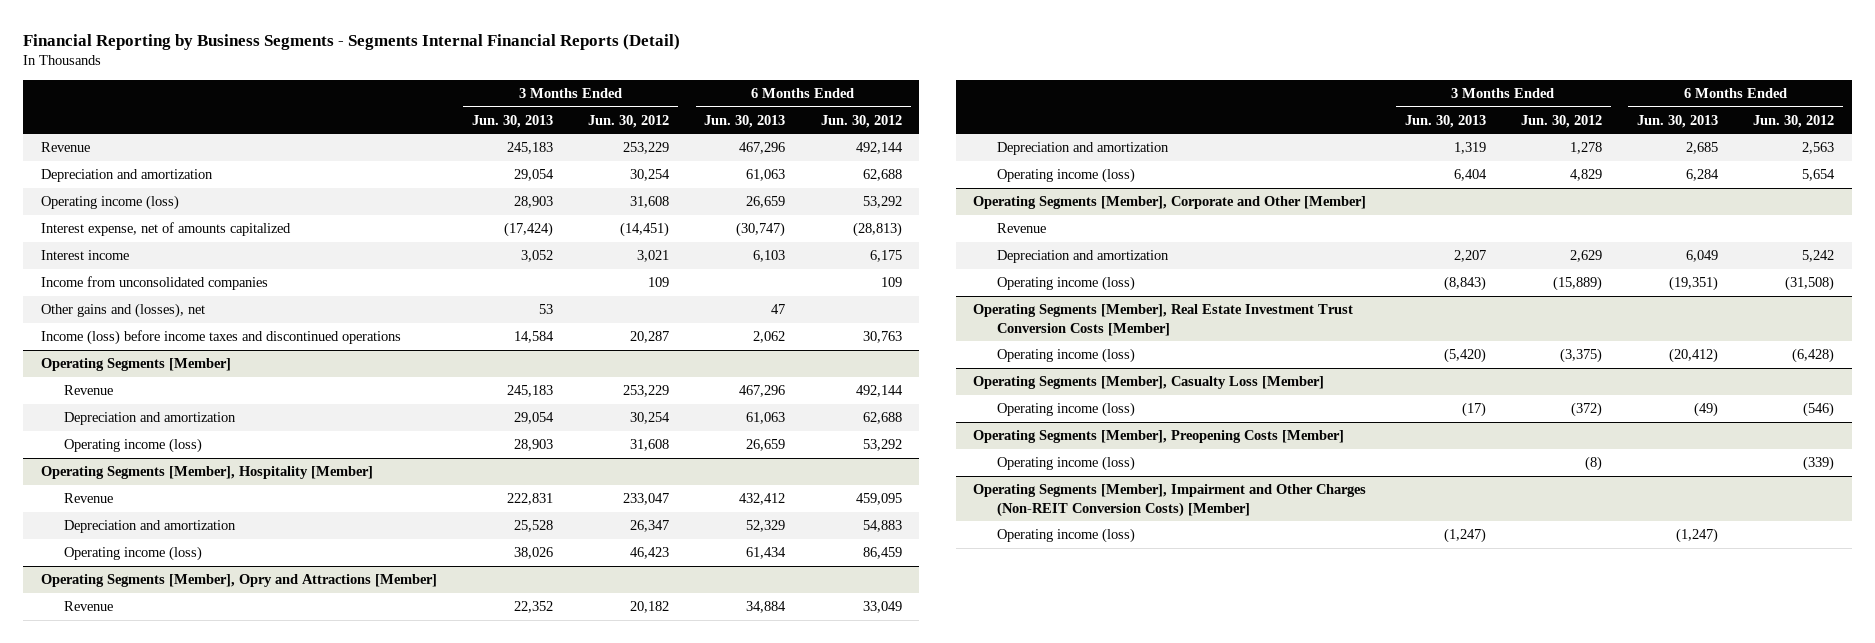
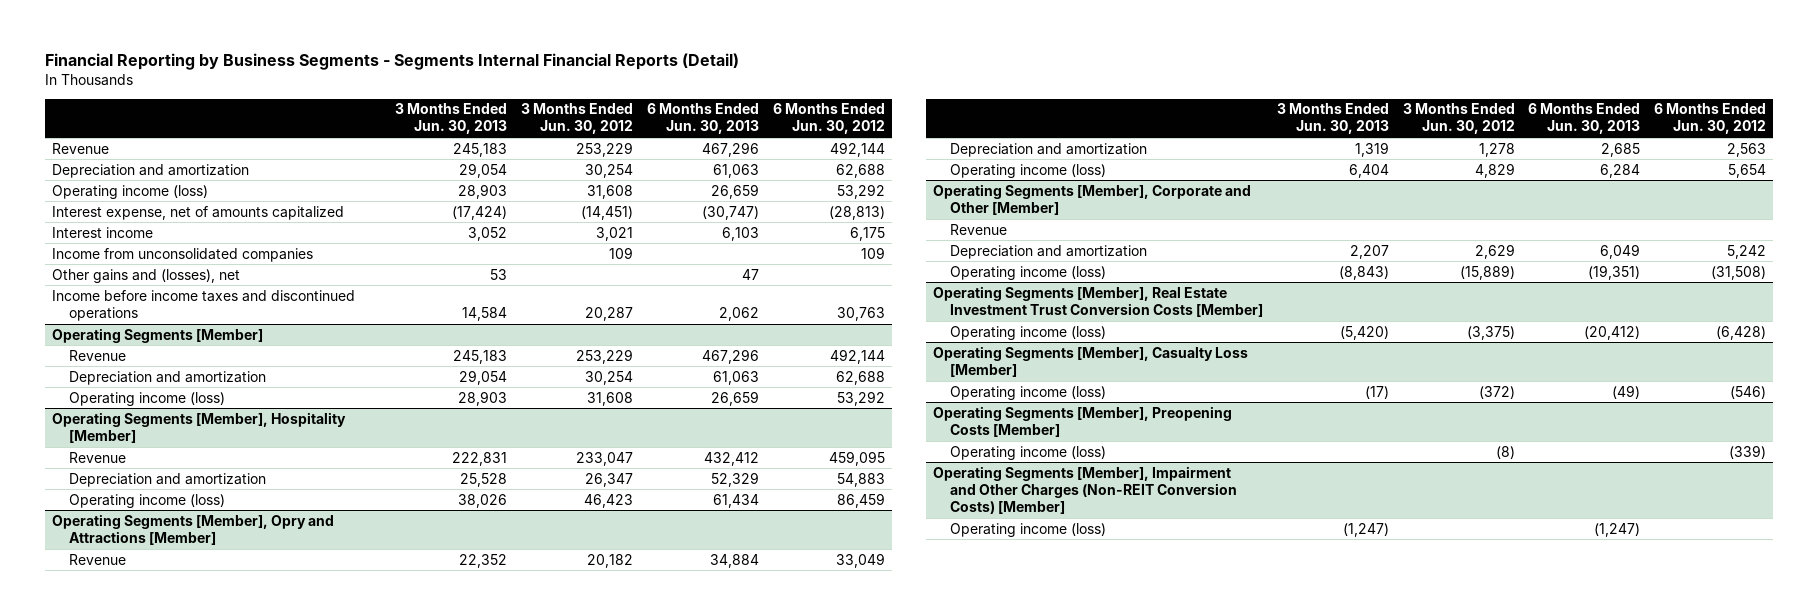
[40,330,401,346] Income (loss) before income taxes and discontinued operations -> [51,289,355,321] Income before income taxes and discontinued operations

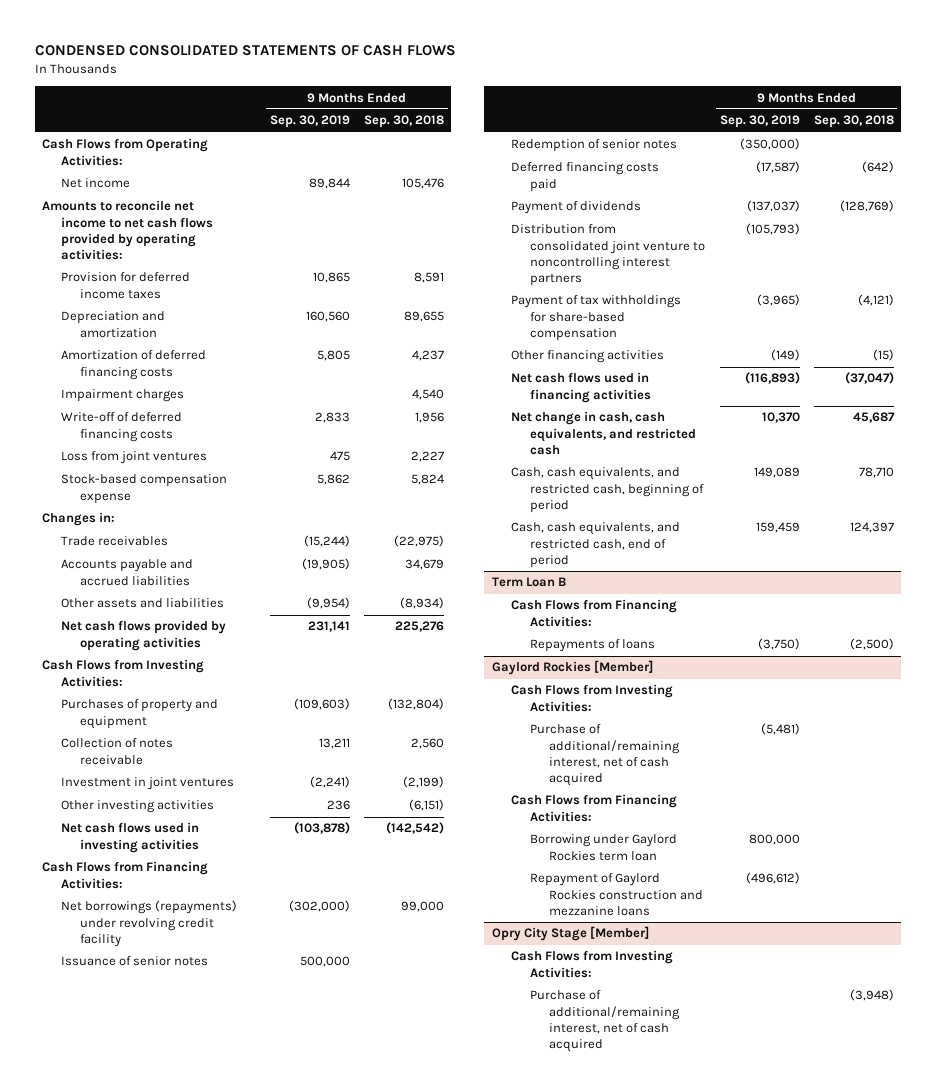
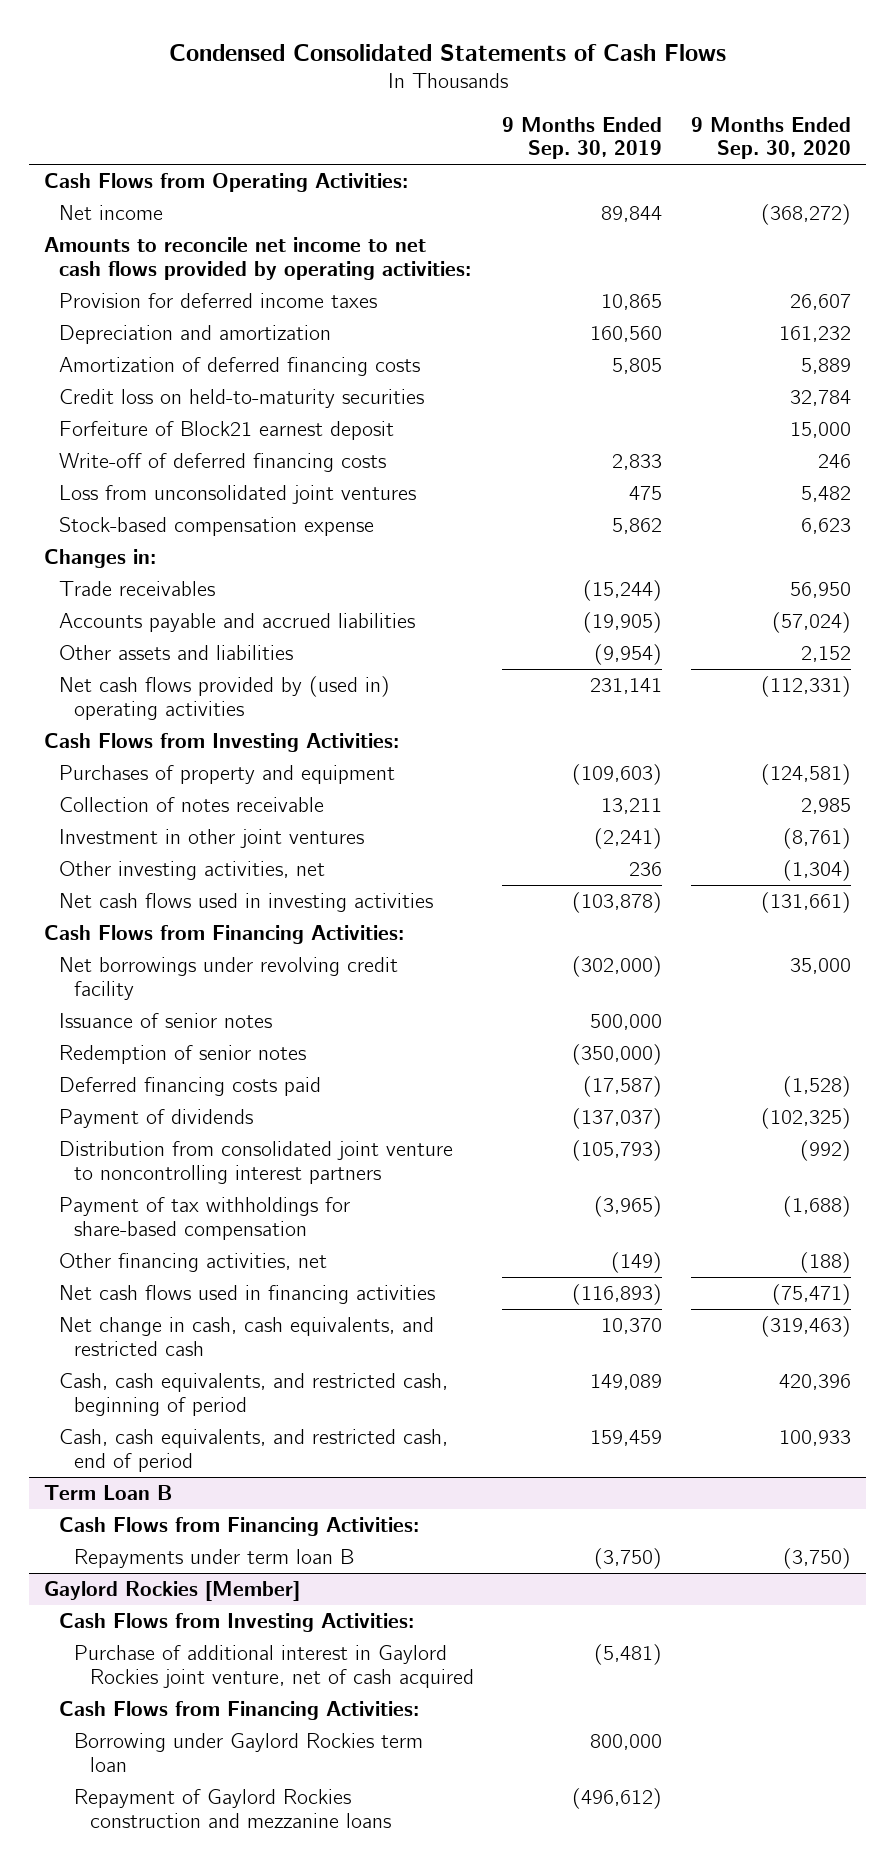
[34,45,456,57] CONDENSED CONSOLIDATED STATEMENTS OF CASH FLOWS -> [168,43,726,61] Condensed Consolidated Statements of Cash Flows
[364,115,445,129] Sep. 30, 2018 -> none
none -> [691,116,852,160] 9 Months Ended Sep. 30, 2020
[61,389,185,403] Impairment charges -> none
none -> [59,389,425,409] Credit loss on held-to-maturity securities
none -> [59,421,395,441] Forfeiture of Block21 earnest deposit
[61,451,208,465] Loss from joint ventures -> [59,485,417,505] Loss from unconsolidated joint ventures
[61,620,227,651] Net cash flows provided by operating activities -> [59,676,391,720] Net cash flows provided by (used in) operating activities
[61,777,235,791] Investment in joint ventures -> [59,829,365,849] Investment in other joint ventures
[61,800,215,814] Other investing activities -> [59,861,326,881] Other investing activities, net
[61,900,238,947] Net borrowings (repayments) under revolving credit facility -> [59,957,399,1000] Net borrowings under revolving credit facility
[510,350,664,364] Other financing activities -> [59,1253,328,1273] Other financing activities, net
[530,639,656,653] Repayments of loans -> [74,1549,355,1569] Repayments under term loan B
[530,724,681,787] Purchase of additional/remaining interest, net of cash acquired -> [74,1645,474,1688] Purchase of additional interest in Gaylord Rockies joint venture, net of cash acquired
[491,926,649,942] Opry City Stage [Member] -> none
[510,950,673,978] Cash Flows from Investing Activities: -> none
[530,990,681,1053] Purchase of additional/remaining interest, net of cash acquired -> none

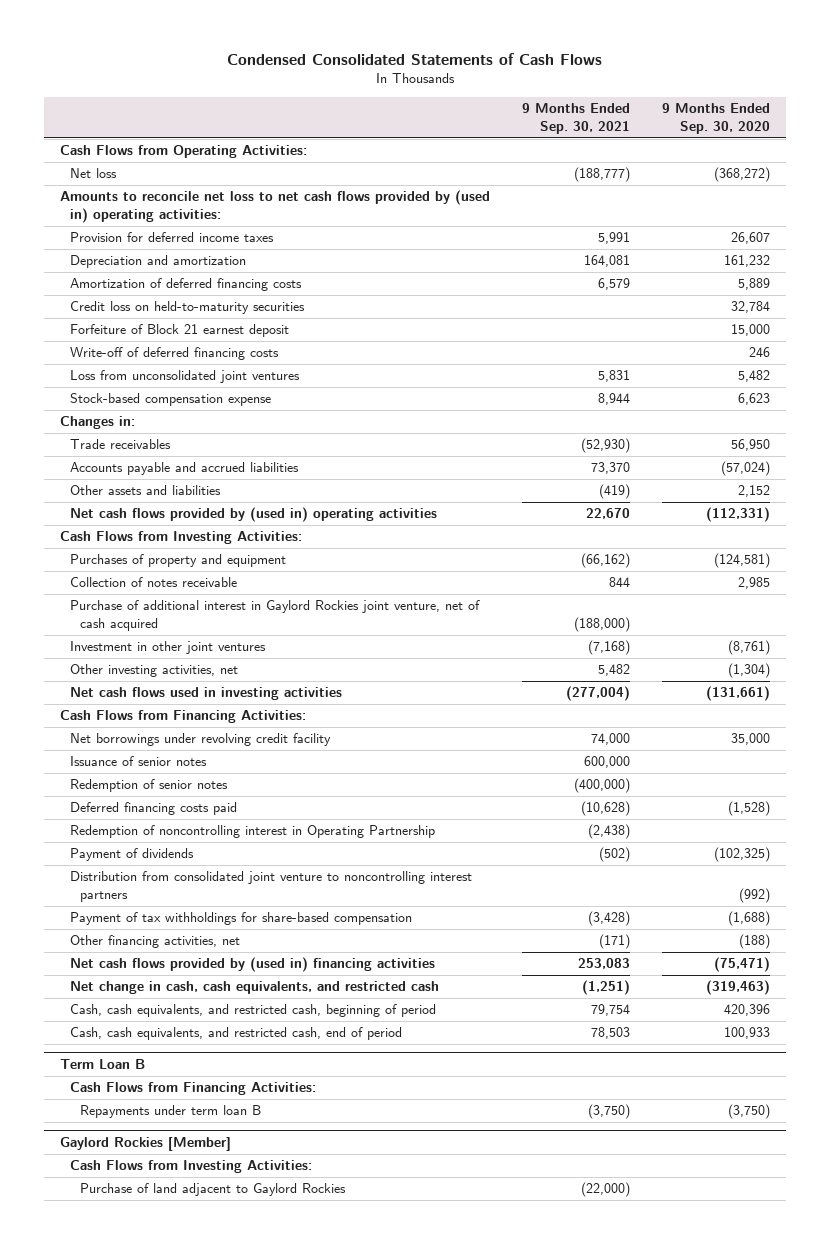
[502,116,663,160] 9 Months Ended Sep. 30, 2019 -> none
none -> [521,103,630,134] 9 Months Ended Sep. 30, 2021
[59,205,164,221] Net income -> [69,168,117,179] Net loss
[43,237,472,280] Amounts to reconcile net income to net cash flows provided by operating activities: -> [59,190,490,223] Amounts to reconcile net loss to net cash flows provided by (used in) operating activities:
[59,421,395,441] Forfeiture of Block21 earnest deposit -> [69,324,289,338] Forfeiture of Block 21 earnest deposit
none -> [69,600,480,631] Purchase of additional interest in Gaylord Rockies joint venture, net of cash acquired
none -> [69,825,435,839] Redemption of noncontrolling interest in Operating Partnership
[59,1285,436,1305] Net cash flows used in financing activities -> [69,957,435,973] Net cash flows provided by (used in) financing activities
[74,1645,474,1688] Purchase of additional interest in Gaylord Rockies joint venture, net of cash acquired -> none
[59,1701,420,1721] Cash Flows from Financing Activities: -> none
[74,1733,424,1772] Borrowing under Gaylord Rockies term loan -> none
[74,1789,391,1828] Repayment of Gaylord Rockies construction and mezzanine loans -> none
none -> [79,1183,346,1197] Purchase of land adjacent to Gaylord Rockies

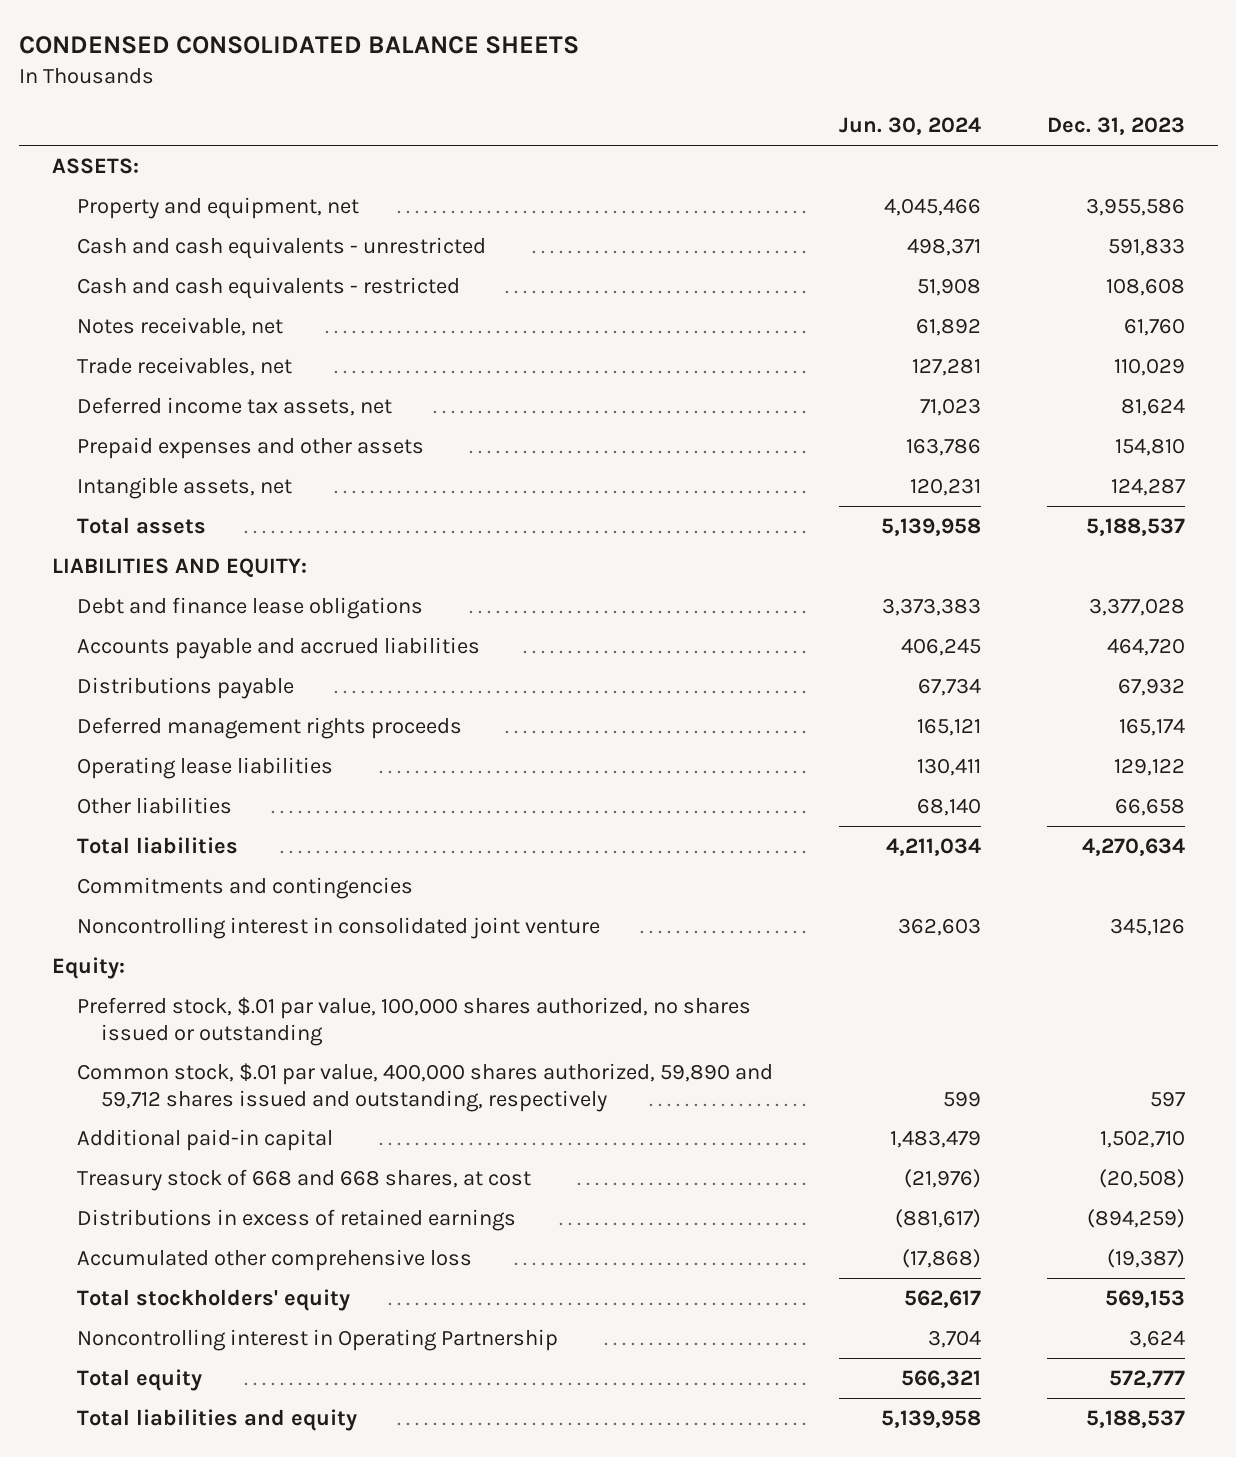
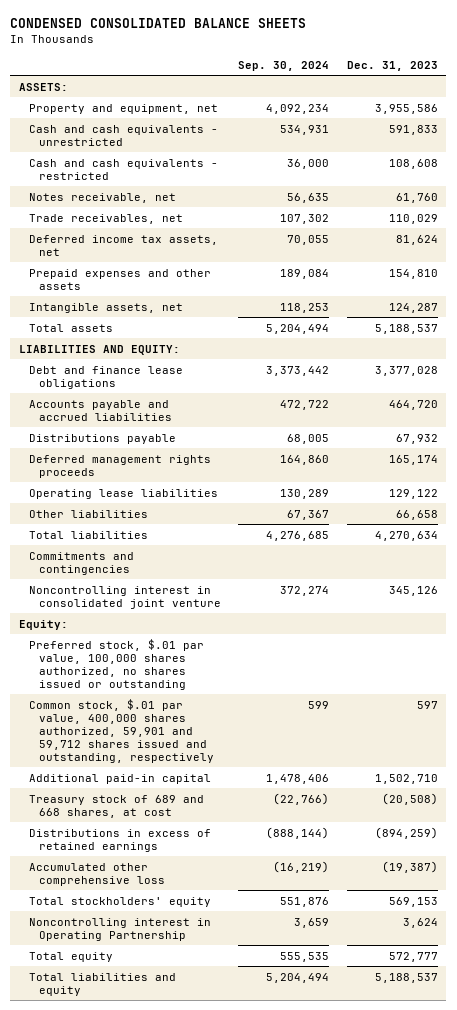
[838,117,981,136] Jun. 30, 2024 -> none
none -> [238,60,330,71] Sep. 30, 2024
[76,1062,773,1112] Common stock, $.01 par value, 400,000 shares authorized, 59,890 and 59,712 shares issued and outstanding, respectively -> [29,698,214,763] Common stock, $.01 par value, 400,000 shares authorized, 59,901 and 59,712 shares issued and outstanding, respectively
[76,1168,531,1191] Treasury stock of 668 and 668 shares, at cost -> [29,794,205,818] Treasury stock of 689 and 668 shares, at cost

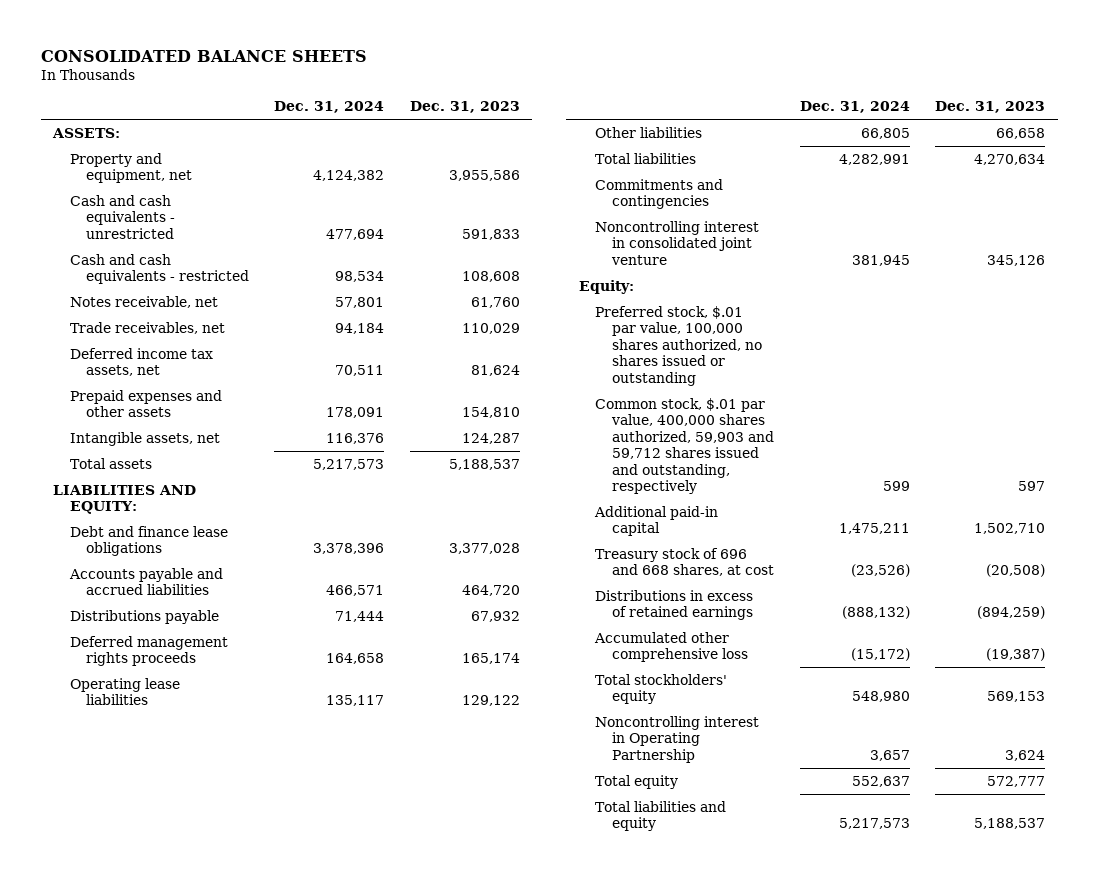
[10,17,307,28] CONDENSED CONSOLIDATED BALANCE SHEETS -> [40,49,367,62] CONSOLIDATED BALANCE SHEETS
[238,60,330,71] Sep. 30, 2024 -> none
none -> [274,101,385,114] Dec. 31, 2024
[29,698,214,763] Common stock, $.01 par value, 400,000 shares authorized, 59,901 and 59,712 shares issued and outstanding, respectively -> [595,397,774,495] Common stock, $.01 par value, 400,000 shares authorized, 59,903 and 59,712 shares issued and outstanding, respectively
[29,794,205,818] Treasury stock of 689 and 668 shares, at cost -> [595,547,774,577] Treasury stock of 696 and 668 shares, at cost

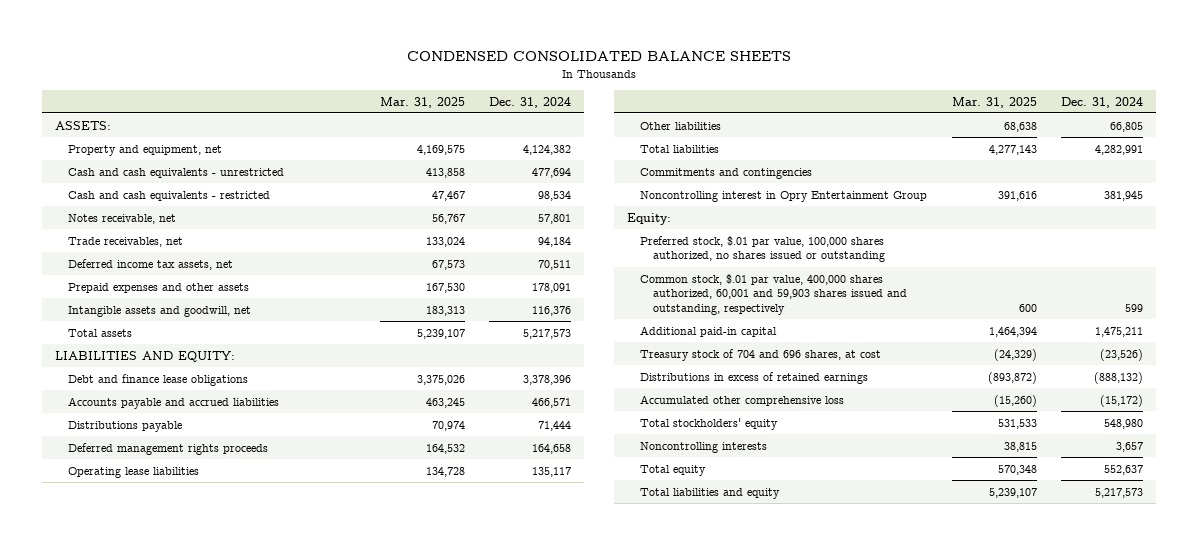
[40,49,367,62] CONSOLIDATED BALANCE SHEETS -> [406,51,791,62] CONDENSED CONSOLIDATED BALANCE SHEETS
[409,101,520,114] Dec. 31, 2023 -> none
none -> [379,96,465,108] Mar. 31, 2025
[69,431,220,446] Intangible assets, net -> [67,305,251,317] Intangible assets and goodwill, net
[595,220,760,265] Noncontrolling interest in consolidated joint venture -> [639,190,927,202] Noncontrolling interest in Opry Entertainment Group
[595,397,774,495] Common stock, $.01 par value, 400,000 shares authorized, 59,903 and 59,712 shares issued and outstanding, respectively -> [639,273,908,315] Common stock, $.01 par value, 400,000 shares authorized, 60,001 and 59,903 shares issued and outstanding, respectively
[595,547,774,577] Treasury stock of 696 and 668 shares, at cost -> [639,348,881,361] Treasury stock of 704 and 696 shares, at cost
[595,715,760,763] Noncontrolling interest in Operating Partnership -> [639,441,767,453] Noncontrolling interests

